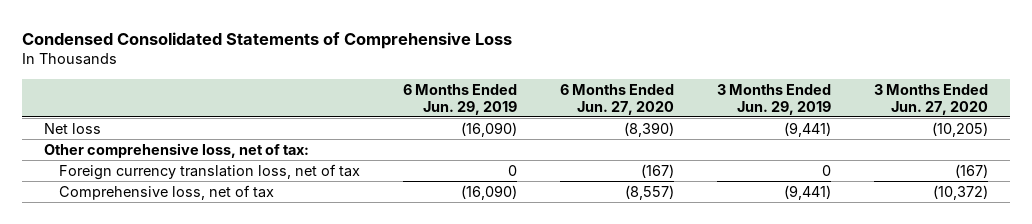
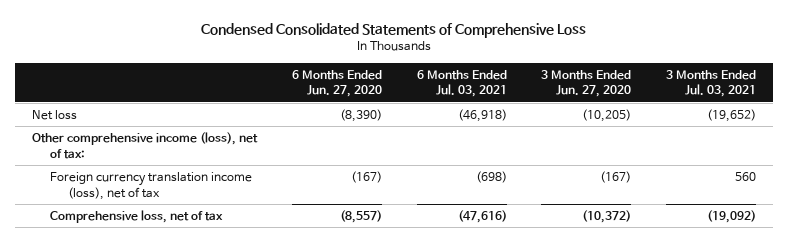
[402,83,517,115] 6 Months Ended Jun. 29, 2019 -> none
[716,83,831,115] 3 Months Ended Jun. 29, 2019 -> none
none -> [416,69,507,98] 6 Months Ended Jul. 03, 2021
none -> [665,69,756,98] 3 Months Ended Jul. 03, 2021
[43,142,309,158] Other comprehensive loss, net of tax: -> [32,132,259,159] Other comprehensive income (loss), net of tax:
[58,163,360,180] Foreign currency translation loss, net of tax -> [50,172,253,200] Foreign currency translation income (loss), net of tax

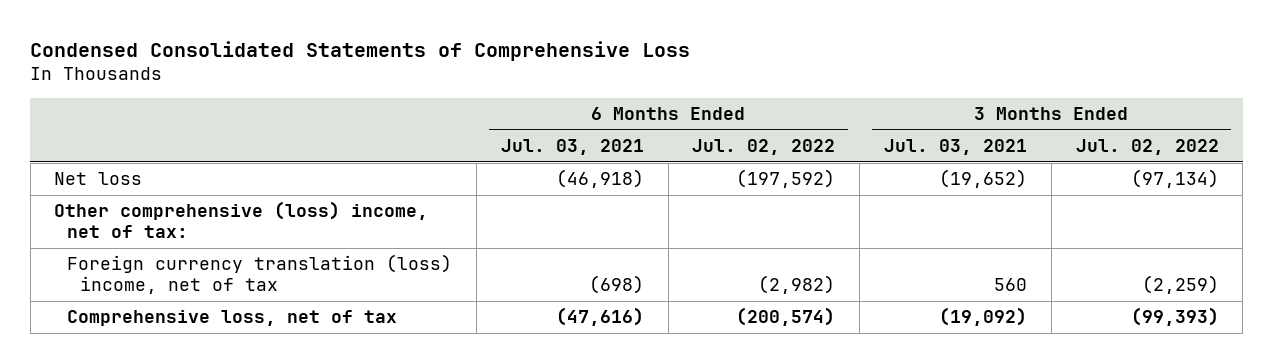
[292,69,383,98] 6 Months Ended Jun. 27, 2020 -> none
[541,69,632,98] 3 Months Ended Jun. 27, 2020 -> none
none -> [692,139,836,156] Jul. 02, 2022
none -> [1075,139,1219,156] Jul. 02, 2022
[32,132,259,159] Other comprehensive income (loss), net of tax: -> [54,201,429,239] Other comprehensive (loss) income, net of tax:
[50,172,253,200] Foreign currency translation income (loss), net of tax -> [67,254,453,295] Foreign currency translation (loss) income, net of tax

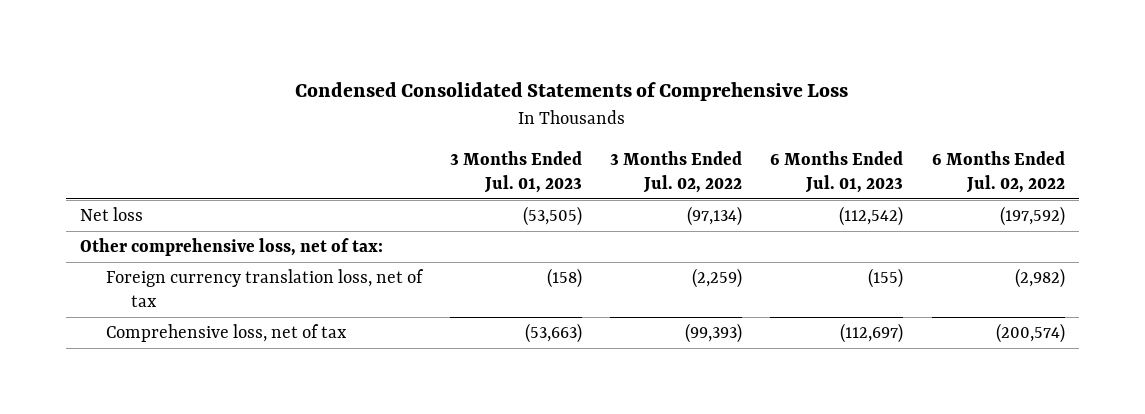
[500,139,644,156] Jul. 03, 2021 -> none
[884,139,1028,156] Jul. 03, 2021 -> none
none -> [449,151,582,194] 3 Months Ended Jul. 01, 2023
none -> [770,151,904,194] 6 Months Ended Jul. 01, 2023
[54,201,429,239] Other comprehensive (loss) income, net of tax: -> [80,238,384,257] Other comprehensive loss, net of tax:
[67,254,453,295] Foreign currency translation (loss) income, net of tax -> [105,269,424,308] Foreign currency translation loss, net of tax

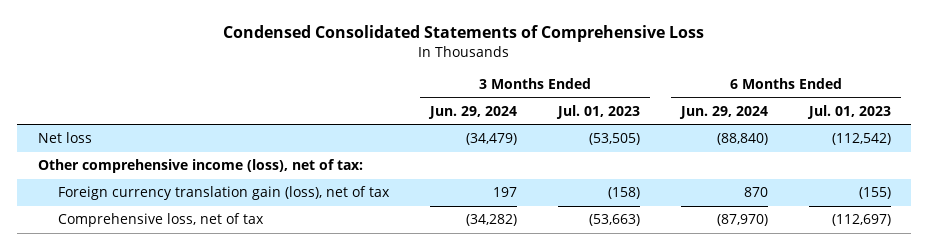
[610,151,743,194] 3 Months Ended Jul. 02, 2022 -> none
[931,151,1065,194] 6 Months Ended Jul. 02, 2022 -> none
none -> [427,105,517,119] Jun. 29, 2024
none -> [678,105,768,119] Jun. 29, 2024
[80,238,384,257] Other comprehensive loss, net of tax: -> [37,159,363,174] Other comprehensive income (loss), net of tax:
[105,269,424,308] Foreign currency translation loss, net of tax -> [57,186,390,201] Foreign currency translation gain (loss), net of tax

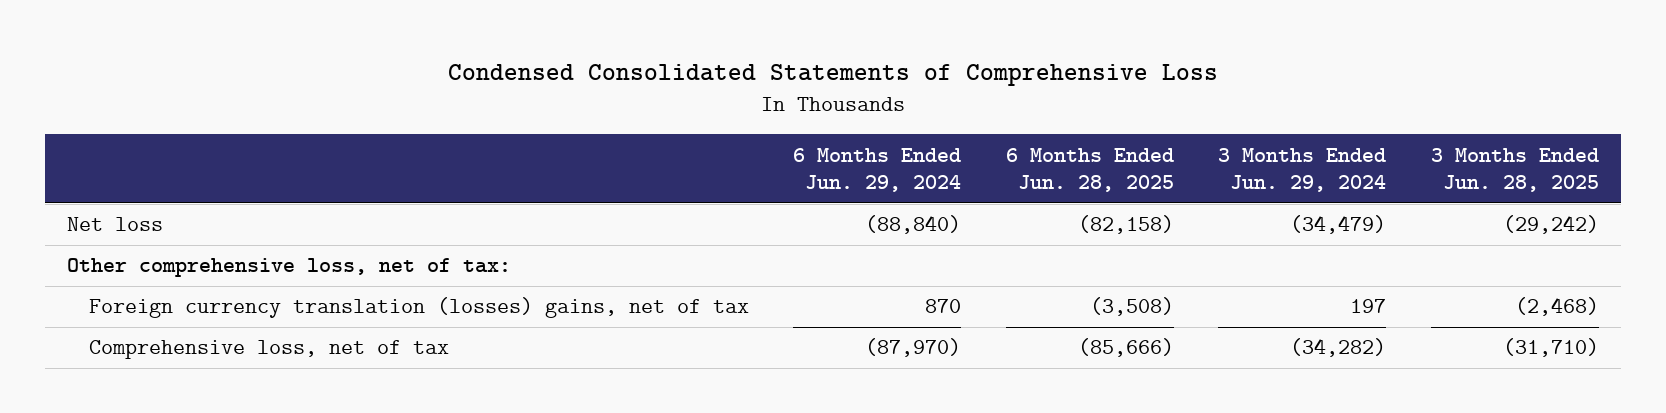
[555,104,640,119] Jul. 01, 2023 -> none
[806,104,891,119] Jul. 01, 2023 -> none
none -> [1005,147,1174,193] 6 Months Ended Jun. 28, 2025
none -> [1430,147,1599,193] 3 Months Ended Jun. 28, 2025
[37,159,363,174] Other comprehensive income (loss), net of tax: -> [67,258,512,278] Other comprehensive loss, net of tax:
[57,186,390,201] Foreign currency translation gain (loss), net of tax -> [88,297,749,319] Foreign currency translation (losses) gains, net of tax

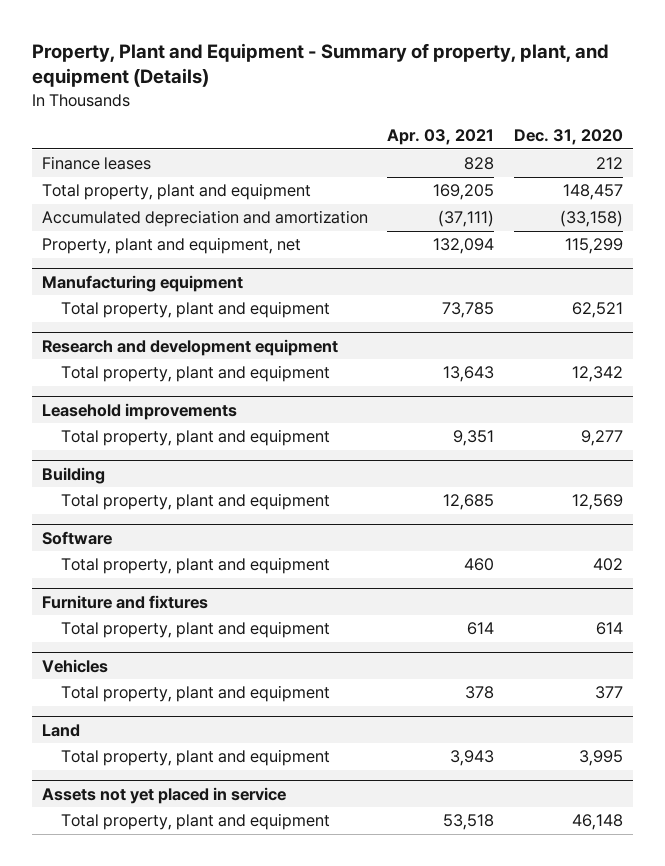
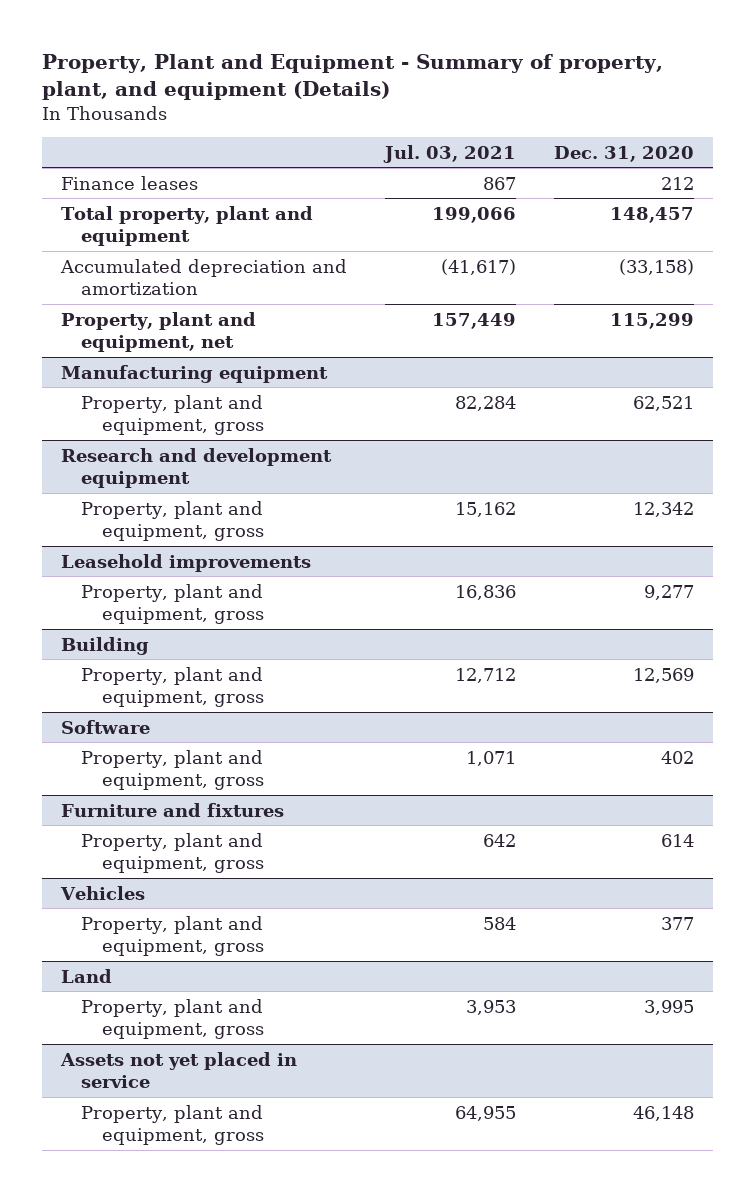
[387,129,495,146] Apr. 03, 2021 -> none
none -> [382,144,516,163] Jul. 03, 2021
[61,301,331,319] Total property, plant and equipment -> [81,394,264,435] Property, plant and equipment, gross
[61,365,331,383] Total property, plant and equipment -> [81,500,264,541] Property, plant and equipment, gross
[61,429,331,447] Total property, plant and equipment -> [81,583,264,624] Property, plant and equipment, gross
[61,493,331,511] Total property, plant and equipment -> [81,666,264,707] Property, plant and equipment, gross
[61,557,331,575] Total property, plant and equipment -> [81,749,264,790] Property, plant and equipment, gross
[61,621,331,639] Total property, plant and equipment -> [81,832,264,873] Property, plant and equipment, gross
[61,685,331,703] Total property, plant and equipment -> [81,915,264,956] Property, plant and equipment, gross
[61,749,331,767] Total property, plant and equipment -> [81,998,264,1039] Property, plant and equipment, gross
[61,813,331,831] Total property, plant and equipment -> [81,1104,264,1145] Property, plant and equipment, gross

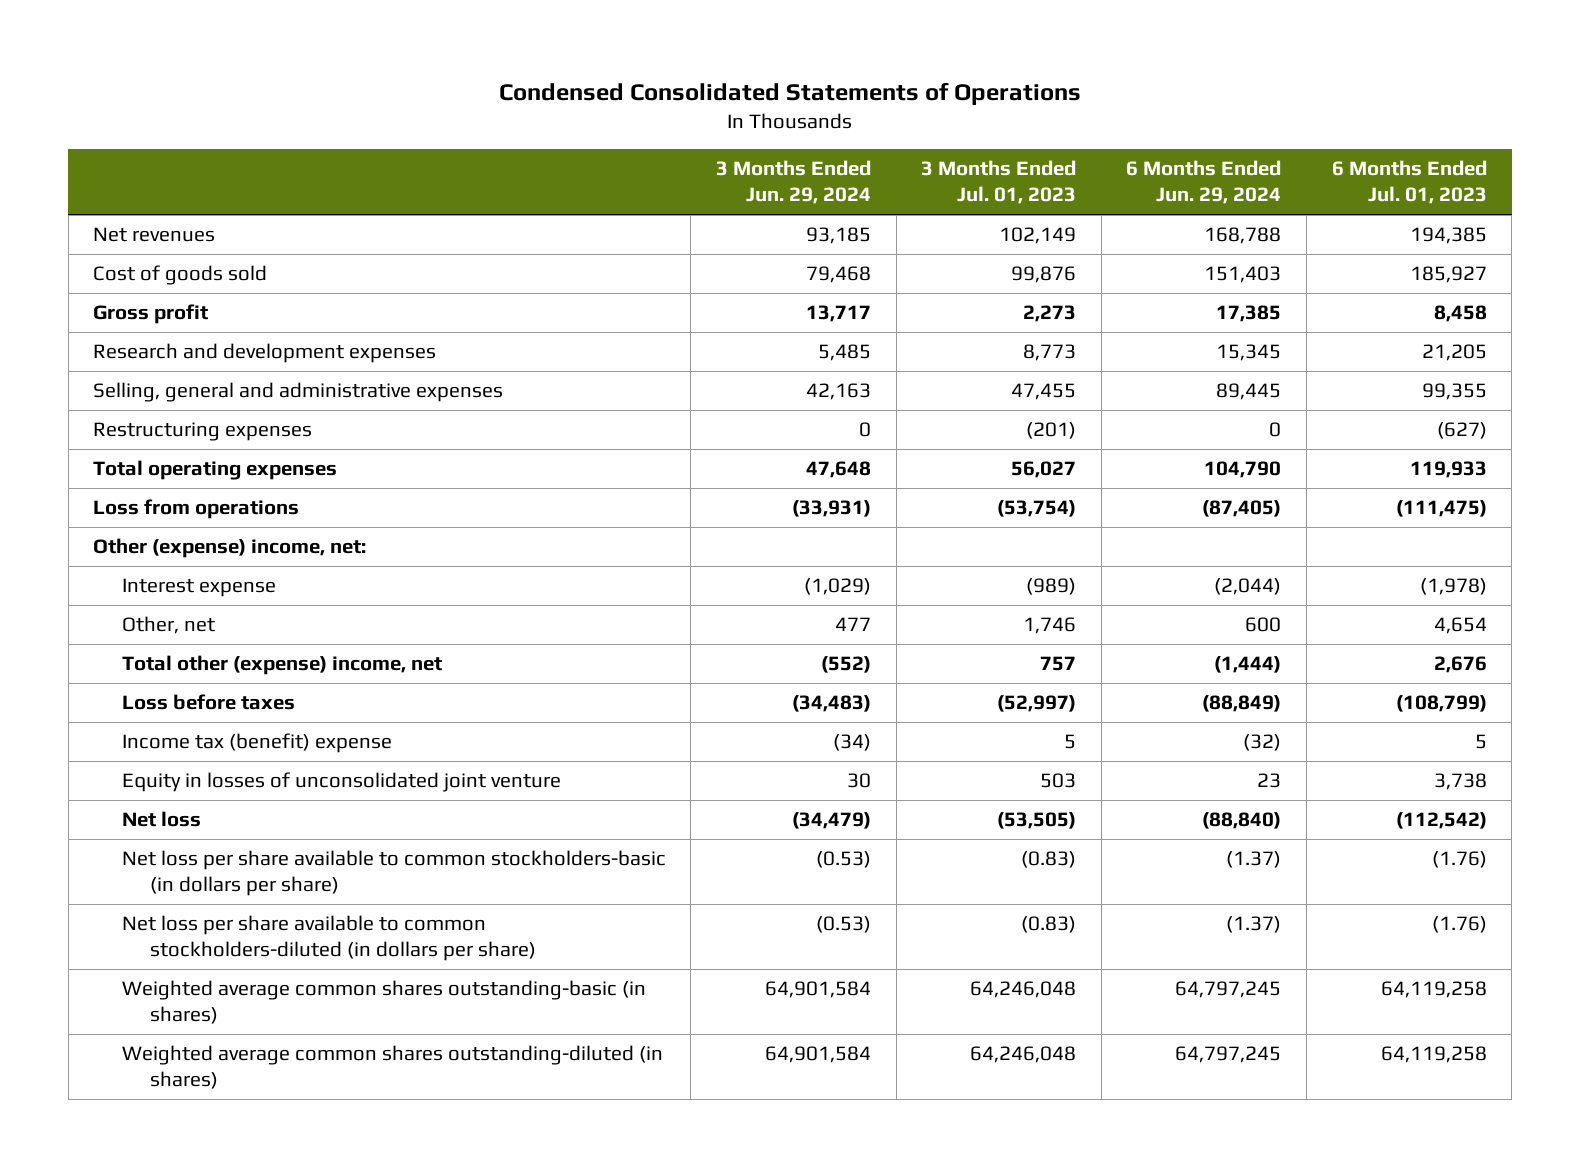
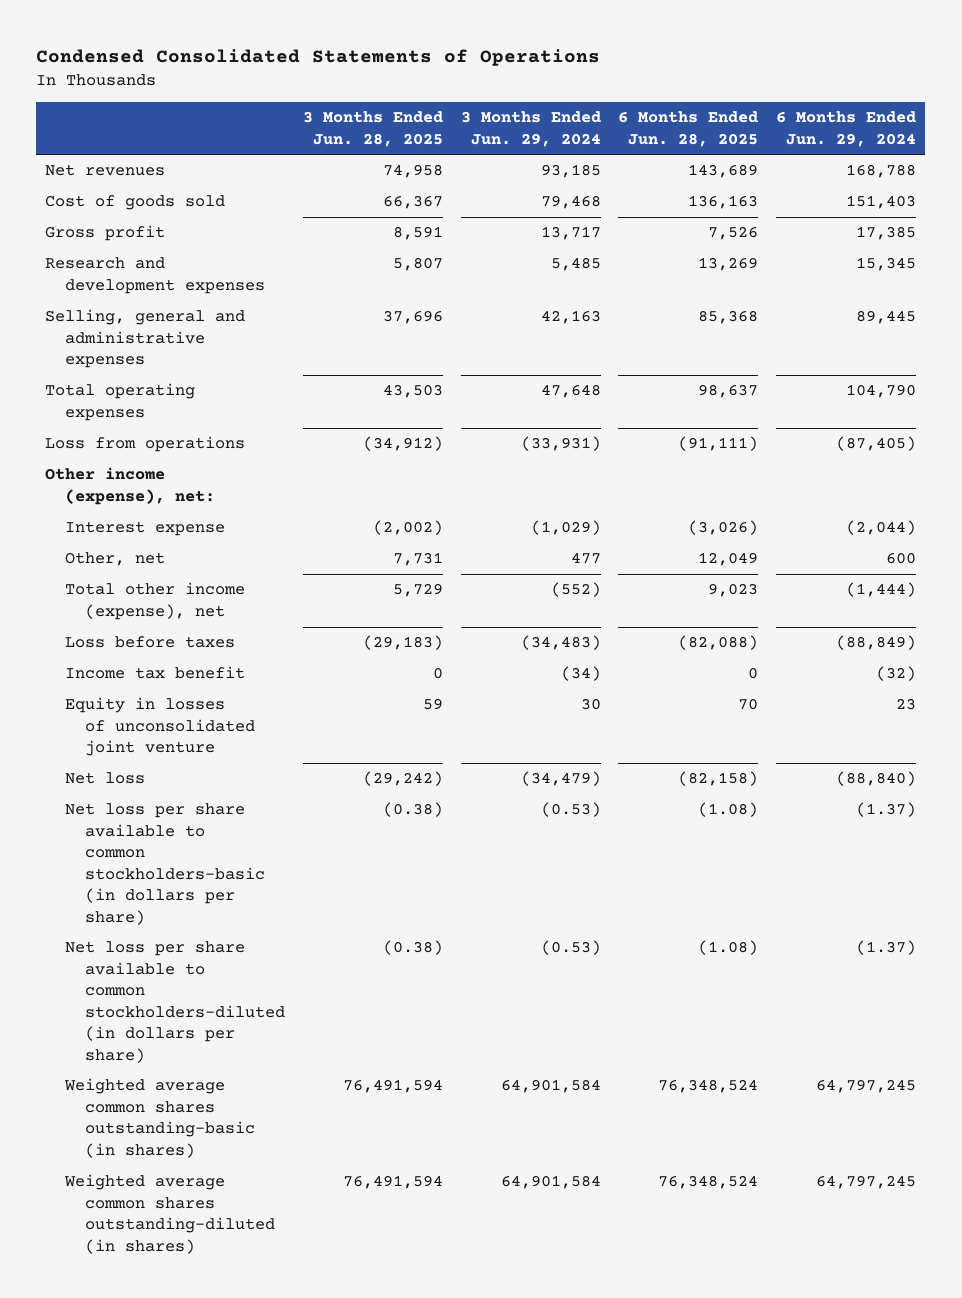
[921,160,1077,205] 3 Months Ended Jul. 01, 2023 -> none
[1331,160,1487,205] 6 Months Ended Jul. 01, 2023 -> none
none -> [302,111,443,147] 3 Months Ended Jun. 28, 2025
none -> [618,111,759,147] 6 Months Ended Jun. 28, 2025
[93,422,313,442] Restructuring expenses -> none
[93,538,367,559] Other (expense) income, net: -> [45,467,216,505] Other income (expense), net:
[121,655,442,676] Total other (expense) income, net -> [65,582,246,620] Total other income (expense), net
[121,733,392,754] Income tax (benefit) expense -> [65,666,246,680] Income tax benefit

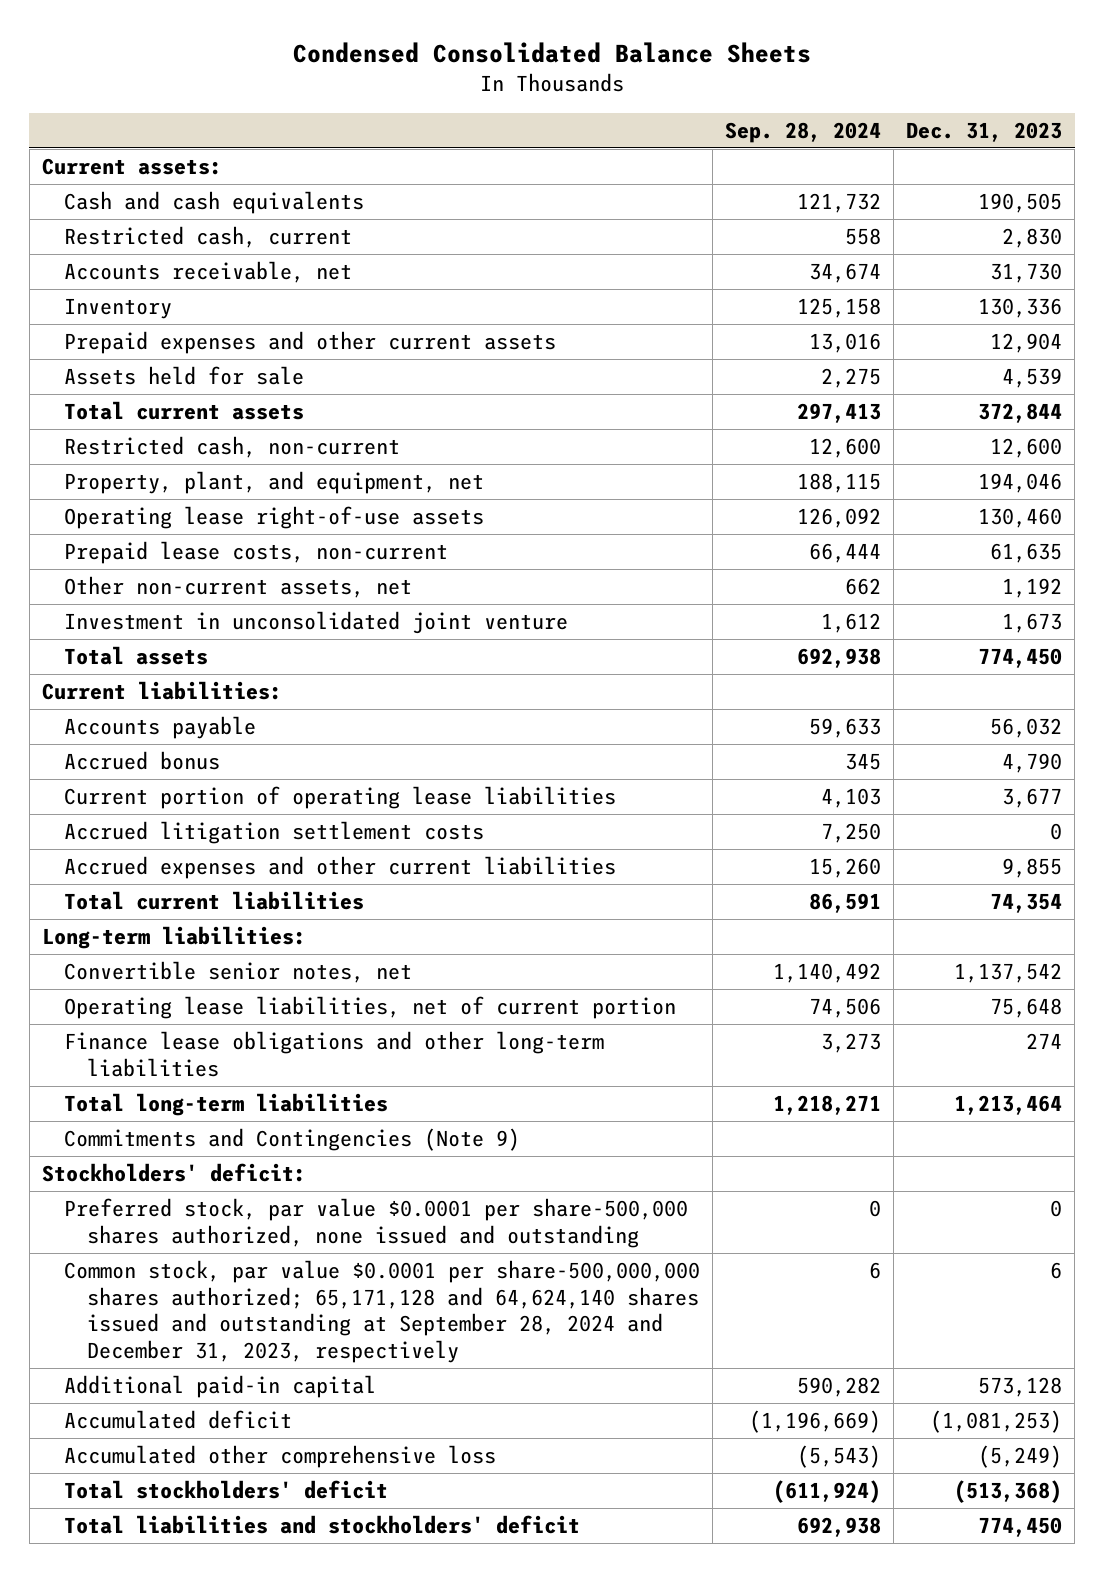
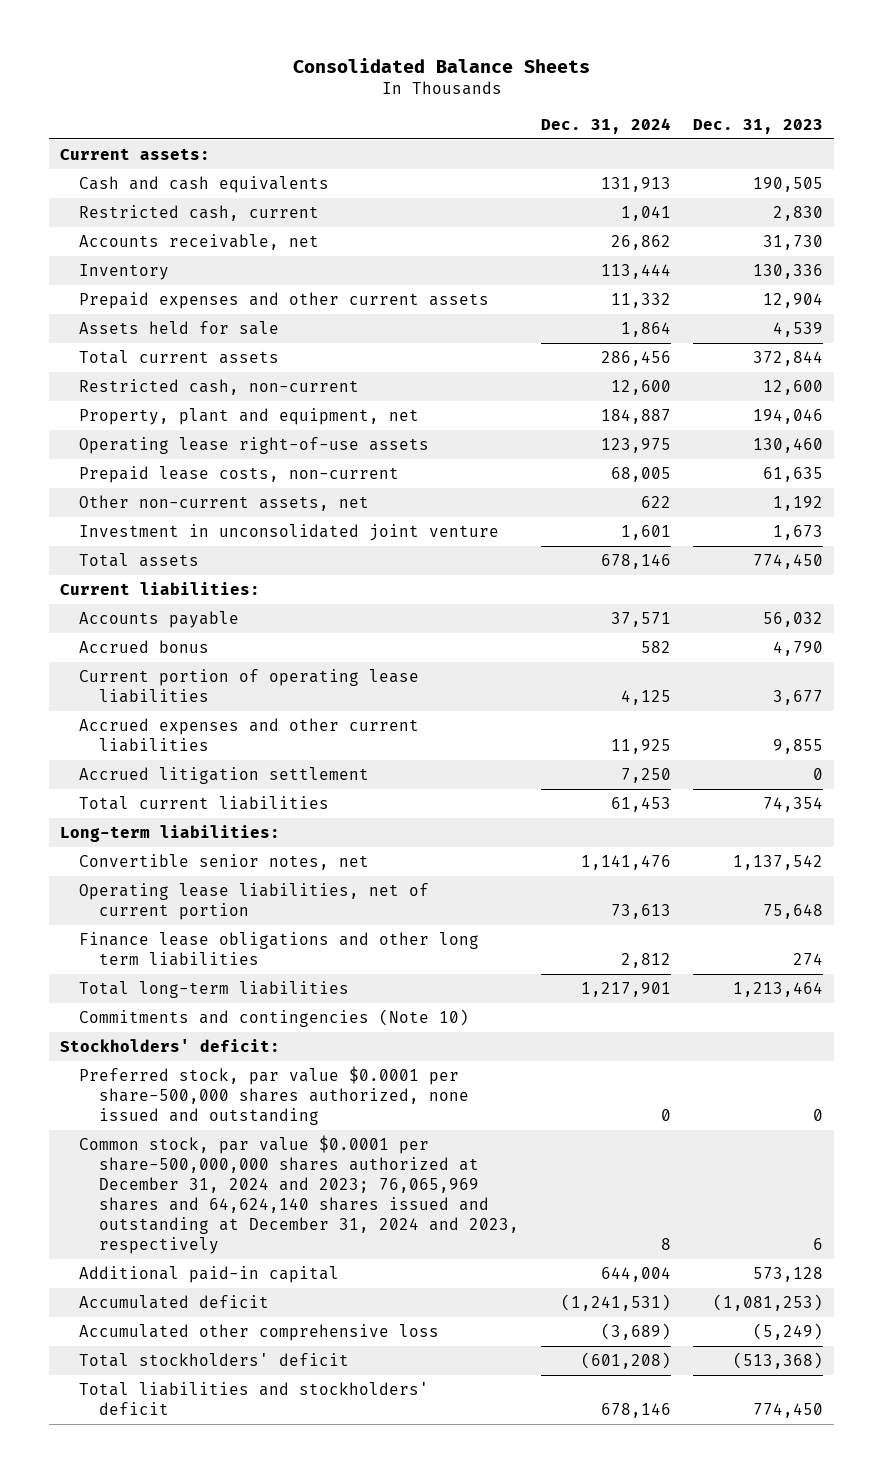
[292,42,811,64] Condensed Consolidated Balance Sheets -> [292,58,590,74] Consolidated Balance Sheets
[725,121,882,143] Sep. 28, 2024 -> none
none -> [540,117,671,134] Dec. 31, 2024
[64,471,485,495] Property, plant, and equipment, net -> [79,407,420,425] Property, plant and equipment, net
[64,821,485,845] Accrued litigation settlement costs -> none
none -> [79,766,370,784] Accrued litigation settlement
[64,1031,605,1077] Finance lease obligations and other long-term liabilities -> [79,931,480,966] Finance lease obligations and other long term liabilities
[64,1128,521,1152] Commitments and Contingencies (Note 9) -> [79,1008,470,1027] Commitments and contingencies (Note 10)
[64,1260,701,1364] Common stock, par value $0.0001 per share-500,000,000 shares authorized; 65,171,128 and 64,624,140 shares issued and outstanding at September 28, 2024 and December 31, 2023, respectively -> [79,1134,519,1254] Common stock, par value $0.0001 per share-500,000,000 shares authorized at December 31, 2024 and 2023; 76,065,969 shares and 64,624,140 shares issued and outstanding at December 31, 2024 and 2023, respectively

